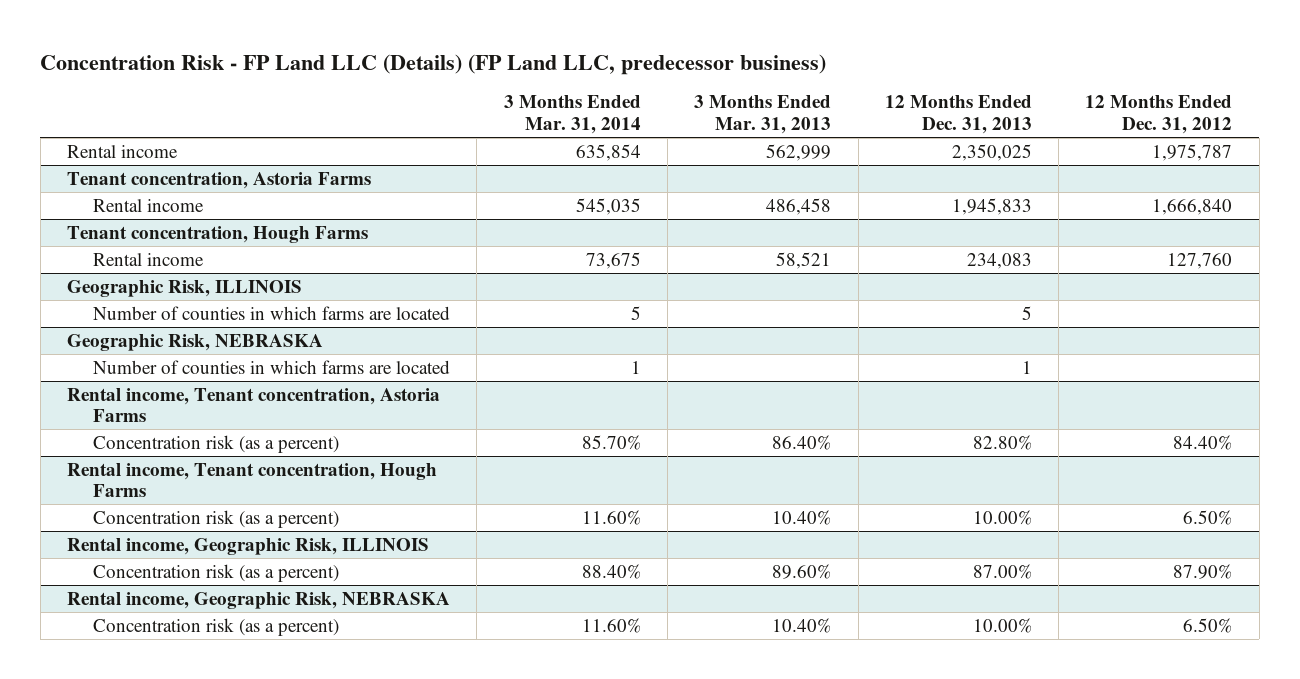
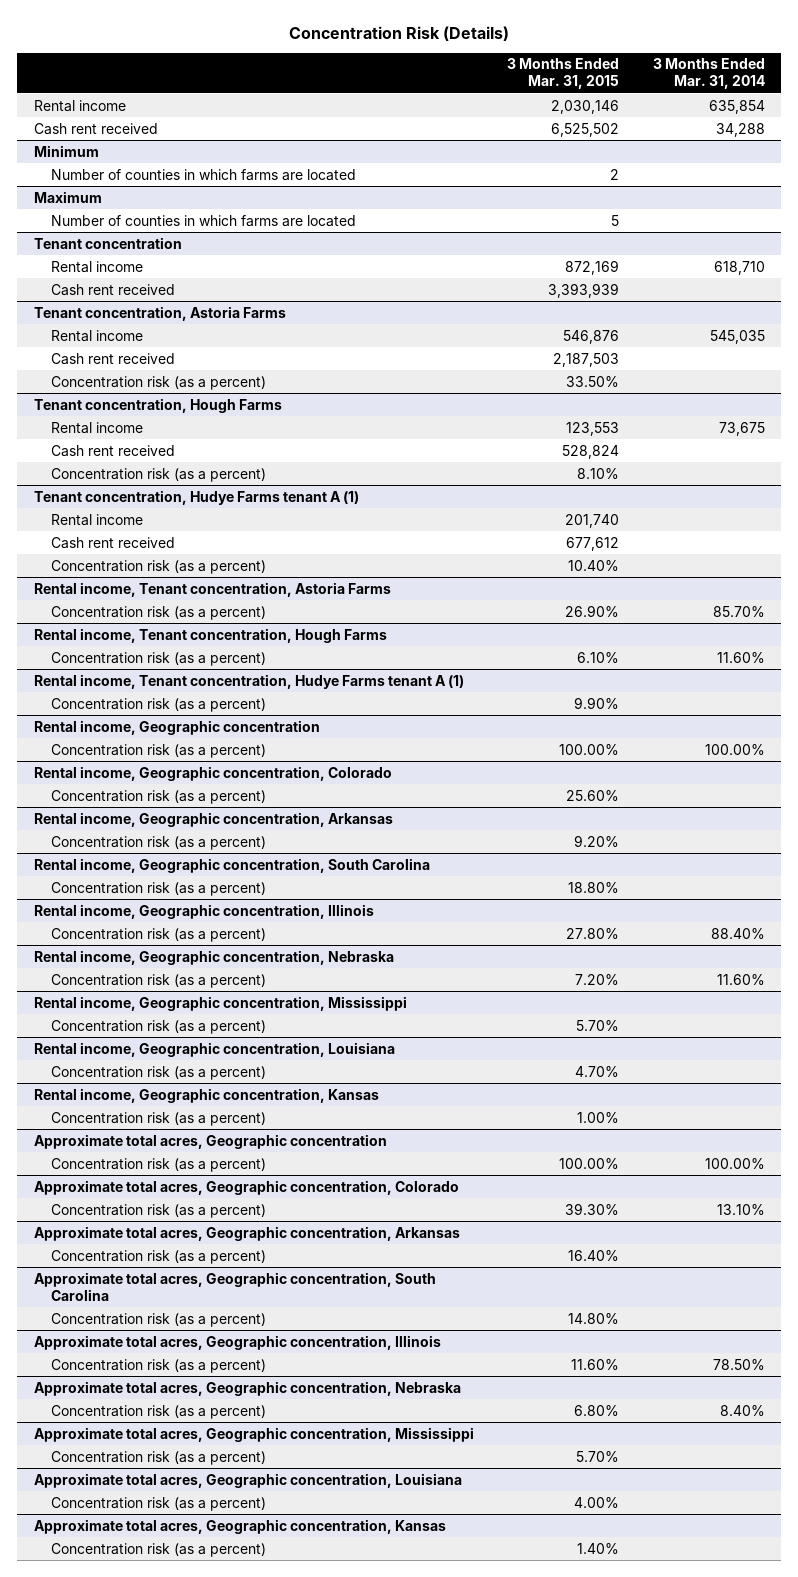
[40,53,827,75] Concentration Risk - FP Land LLC (Details) (FP Land LLC, predecessor business) -> [289,25,510,41] Concentration Risk (Details)
[694,95,832,135] 3 Months Ended Mar. 31, 2013 -> none
[884,95,1032,135] 12 Months Ended Dec. 31, 2013 -> none
[1085,95,1233,135] 12 Months Ended Dec. 31, 2012 -> none
none -> [507,58,620,90] 3 Months Ended Mar. 31, 2015
none -> [33,122,158,135] Cash rent received
none -> [33,144,99,157] Minimum
none -> [50,168,356,181] Number of counties in which farms are located
none -> [33,190,102,203] Maximum
none -> [50,214,356,227] Number of counties in which farms are located
none -> [33,236,182,249] Tenant concentration
none -> [50,260,143,273] Rental income
none -> [50,283,175,296] Cash rent received
none -> [50,352,175,365] Cash rent received
none -> [50,375,266,390] Concentration risk (as a percent)
[67,279,303,297] Geographic Risk, ILLINOIS -> none
[92,305,450,320] Number of counties in which farms are located -> none
[67,333,324,351] Geographic Risk, NEBRASKA -> none
[92,359,450,374] Number of counties in which farms are located -> none
none -> [50,444,175,457] Cash rent received
none -> [50,467,266,482] Concentration risk (as a percent)
none -> [33,489,359,505] Tenant concentration, Hudye Farms tenant A (1)
none -> [50,513,143,526] Rental income
none -> [50,536,175,549] Cash rent received
none -> [50,559,266,574] Concentration risk (as a percent)
none -> [33,673,464,689] Rental income, Tenant concentration, Hudye Farms tenant A (1)
none -> [50,697,266,712] Concentration risk (as a percent)
none -> [33,719,320,735] Rental income, Geographic concentration
none -> [50,743,266,758] Concentration risk (as a percent)
none -> [33,765,392,781] Rental income, Geographic concentration, Colorado
none -> [50,789,266,804] Concentration risk (as a percent)
none -> [33,811,393,827] Rental income, Geographic concentration, Arkansas
none -> [50,835,266,850] Concentration risk (as a percent)
none -> [33,857,430,873] Rental income, Geographic concentration, South Carolina
none -> [50,881,266,896] Concentration risk (as a percent)
[67,537,430,555] Rental income, Geographic Risk, ILLINOIS -> [33,903,374,919] Rental income, Geographic concentration, Illinois
[67,591,451,609] Rental income, Geographic Risk, NEBRASKA -> [33,949,394,965] Rental income, Geographic concentration, Nebraska
none -> [33,995,407,1011] Rental income, Geographic concentration, Mississippi
none -> [50,1019,266,1034] Concentration risk (as a percent)
none -> [33,1041,395,1057] Rental income, Geographic concentration, Louisiana
none -> [50,1065,266,1080] Concentration risk (as a percent)
none -> [33,1087,379,1103] Rental income, Geographic concentration, Kansas
none -> [50,1111,266,1126] Concentration risk (as a percent)
none -> [33,1133,387,1149] Approximate total acres, Geographic concentration
none -> [50,1157,266,1172] Concentration risk (as a percent)
none -> [33,1179,459,1195] Approximate total acres, Geographic concentration, Colorado
none -> [50,1203,266,1218] Concentration risk (as a percent)
none -> [33,1225,460,1241] Approximate total acres, Geographic concentration, Arkansas
none -> [50,1249,266,1264] Concentration risk (as a percent)
none -> [33,1271,436,1301] Approximate total acres, Geographic concentration, South Carolina
none -> [50,1312,266,1327] Concentration risk (as a percent)
none -> [33,1334,441,1350] Approximate total acres, Geographic concentration, Illinois
none -> [50,1358,266,1373] Concentration risk (as a percent)
none -> [33,1380,461,1396] Approximate total acres, Geographic concentration, Nebraska
none -> [50,1404,266,1419] Concentration risk (as a percent)
none -> [33,1426,474,1442] Approximate total acres, Geographic concentration, Mississippi
none -> [50,1450,266,1465] Concentration risk (as a percent)
none -> [33,1472,462,1488] Approximate total acres, Geographic concentration, Louisiana
none -> [50,1496,266,1511] Concentration risk (as a percent)
none -> [33,1518,446,1534] Approximate total acres, Geographic concentration, Kansas
none -> [50,1542,266,1557] Concentration risk (as a percent)

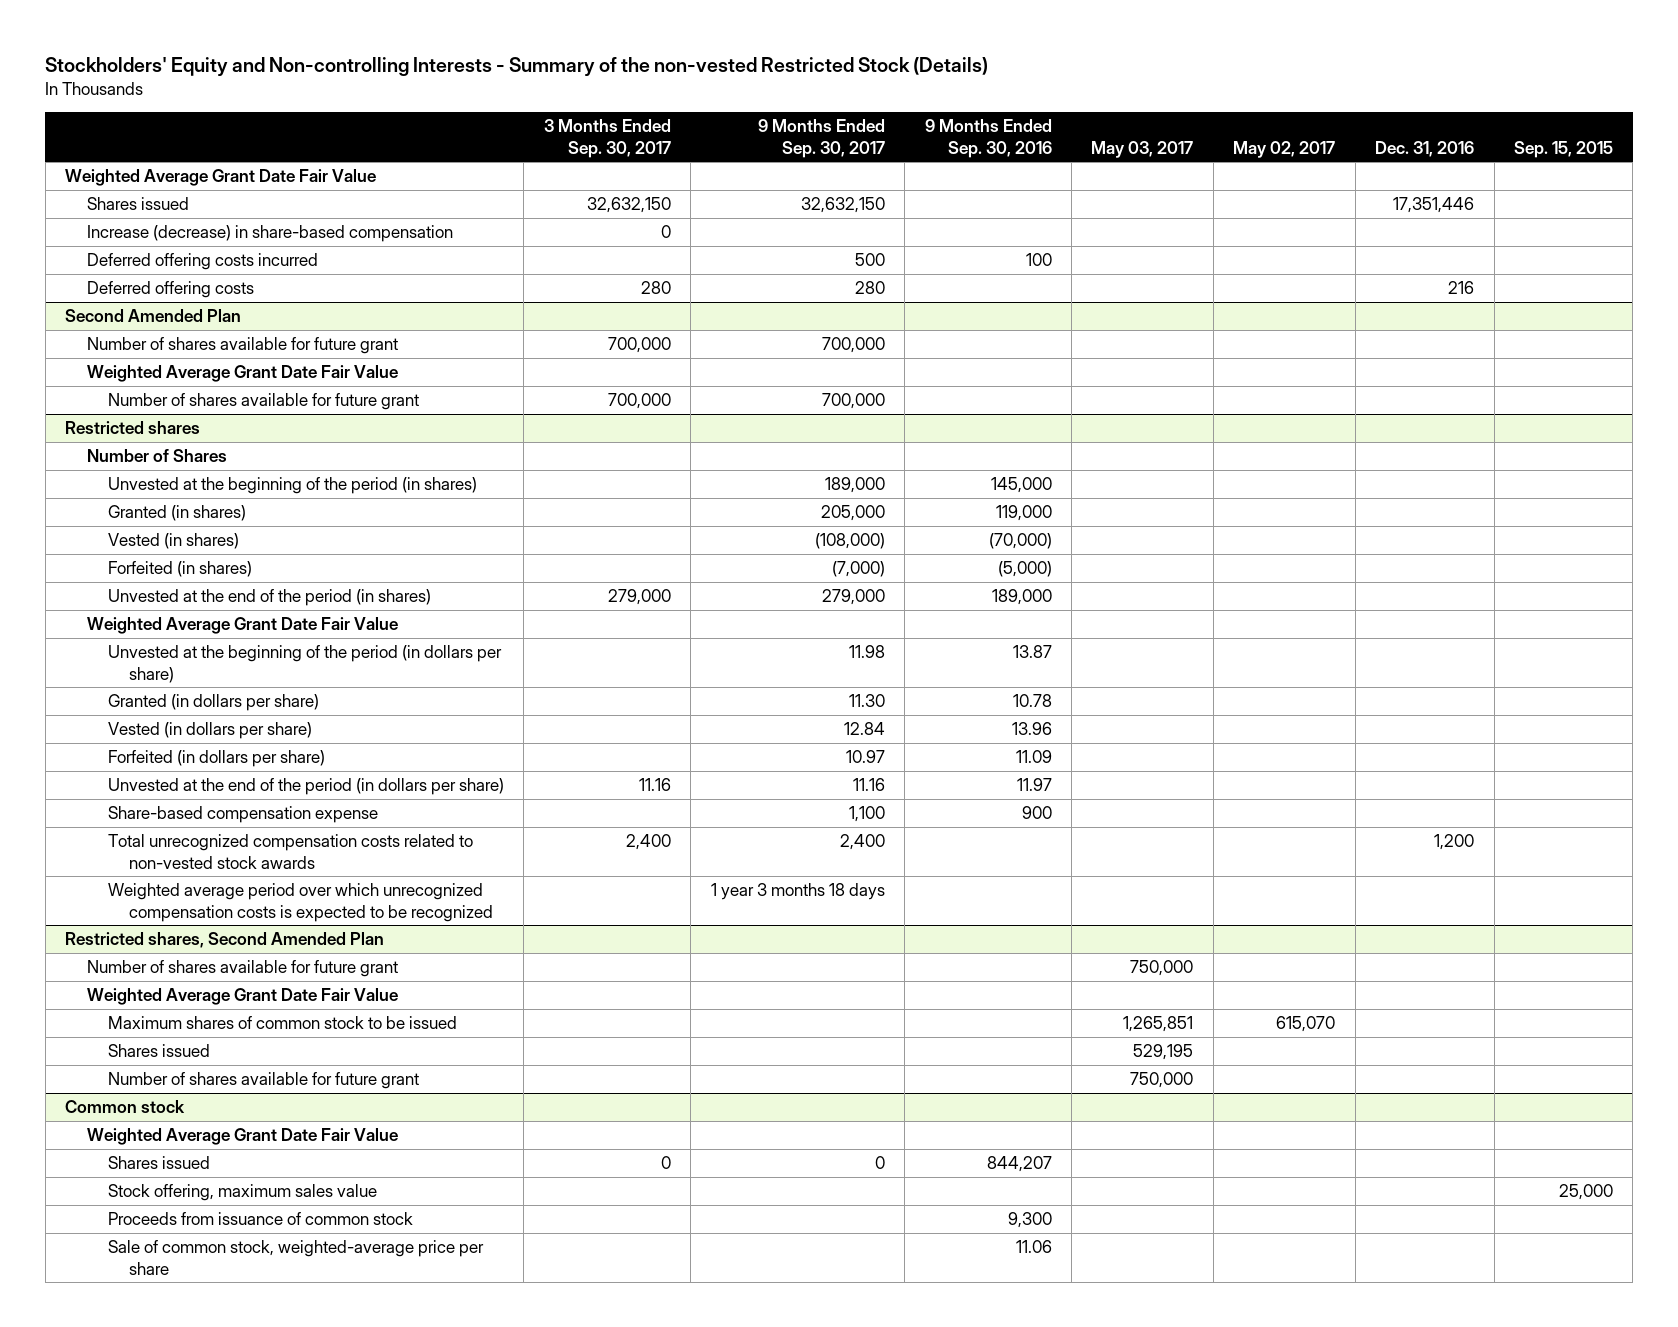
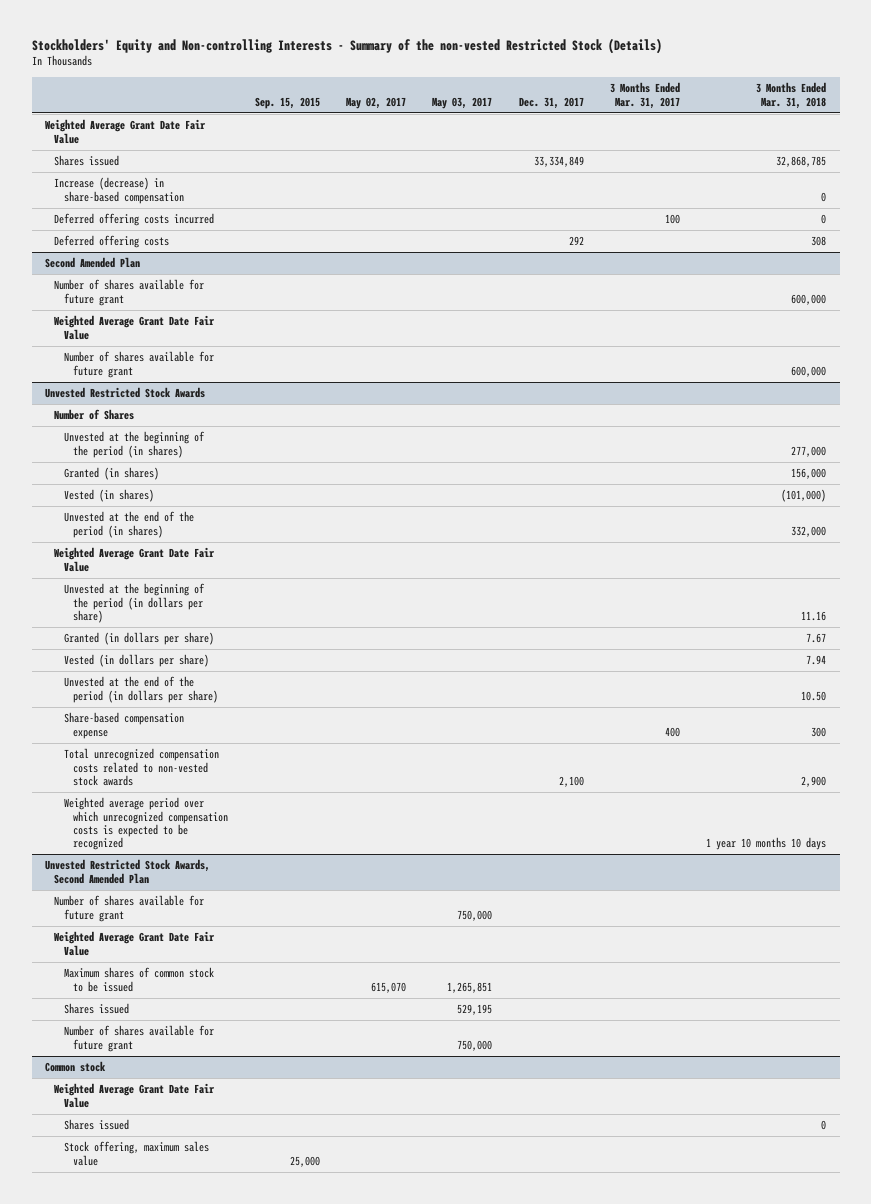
[543,118,671,158] 3 Months Ended Sep. 30, 2017 -> none
[757,118,885,158] 9 Months Ended Sep. 30, 2017 -> none
[924,118,1052,158] 9 Months Ended Sep. 30, 2016 -> none
[1375,140,1475,157] Dec. 31, 2016 -> none
none -> [518,96,584,109] Dec. 31, 2017
none -> [609,82,680,109] 3 Months Ended Mar. 31, 2017
none -> [756,82,827,109] 3 Months Ended Mar. 31, 2018
[65,421,201,435] Restricted shares -> [44,387,205,399] Unvested Restricted Stock Awards
[108,561,253,578] Forfeited (in shares) -> none
[108,750,326,768] Forfeited (in dollars per share) -> none
[65,932,385,949] Restricted shares, Second Amended Plan -> [44,859,210,884] Unvested Restricted Stock Awards, Second Amended Plan
[108,1212,414,1226] Proceeds from issuance of common stock -> none
[108,1240,485,1275] Sale of common stock, weighted-average price per share -> none

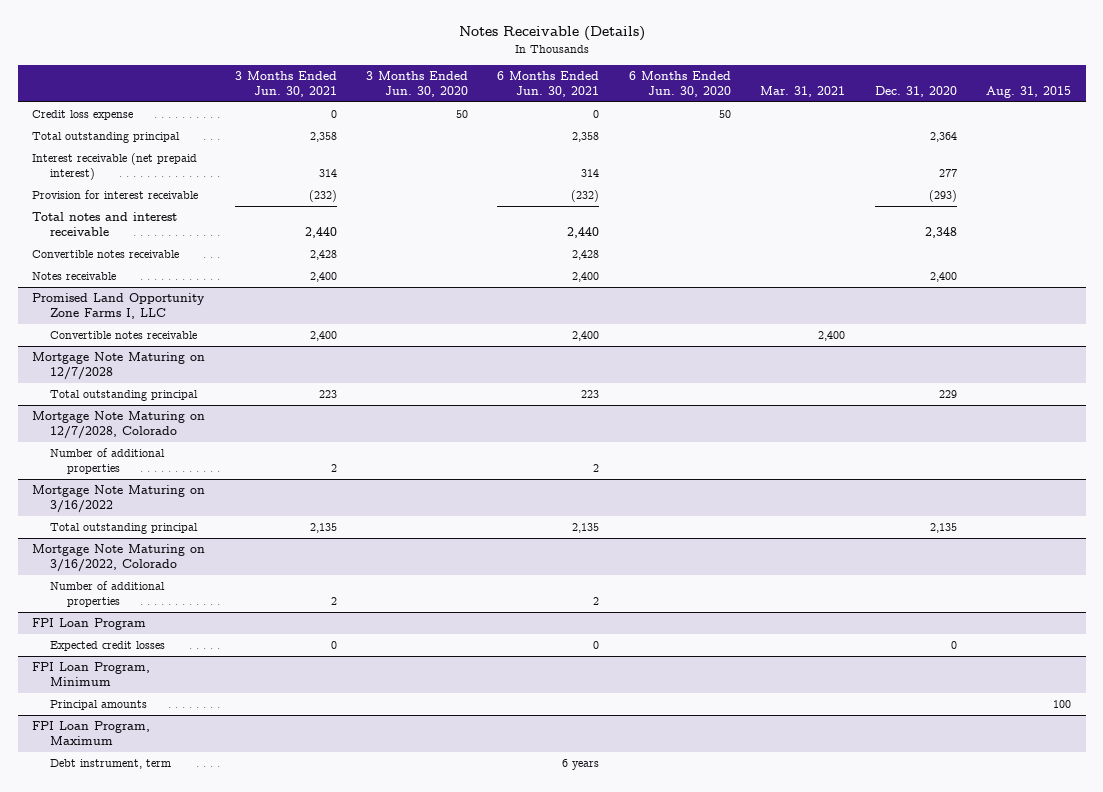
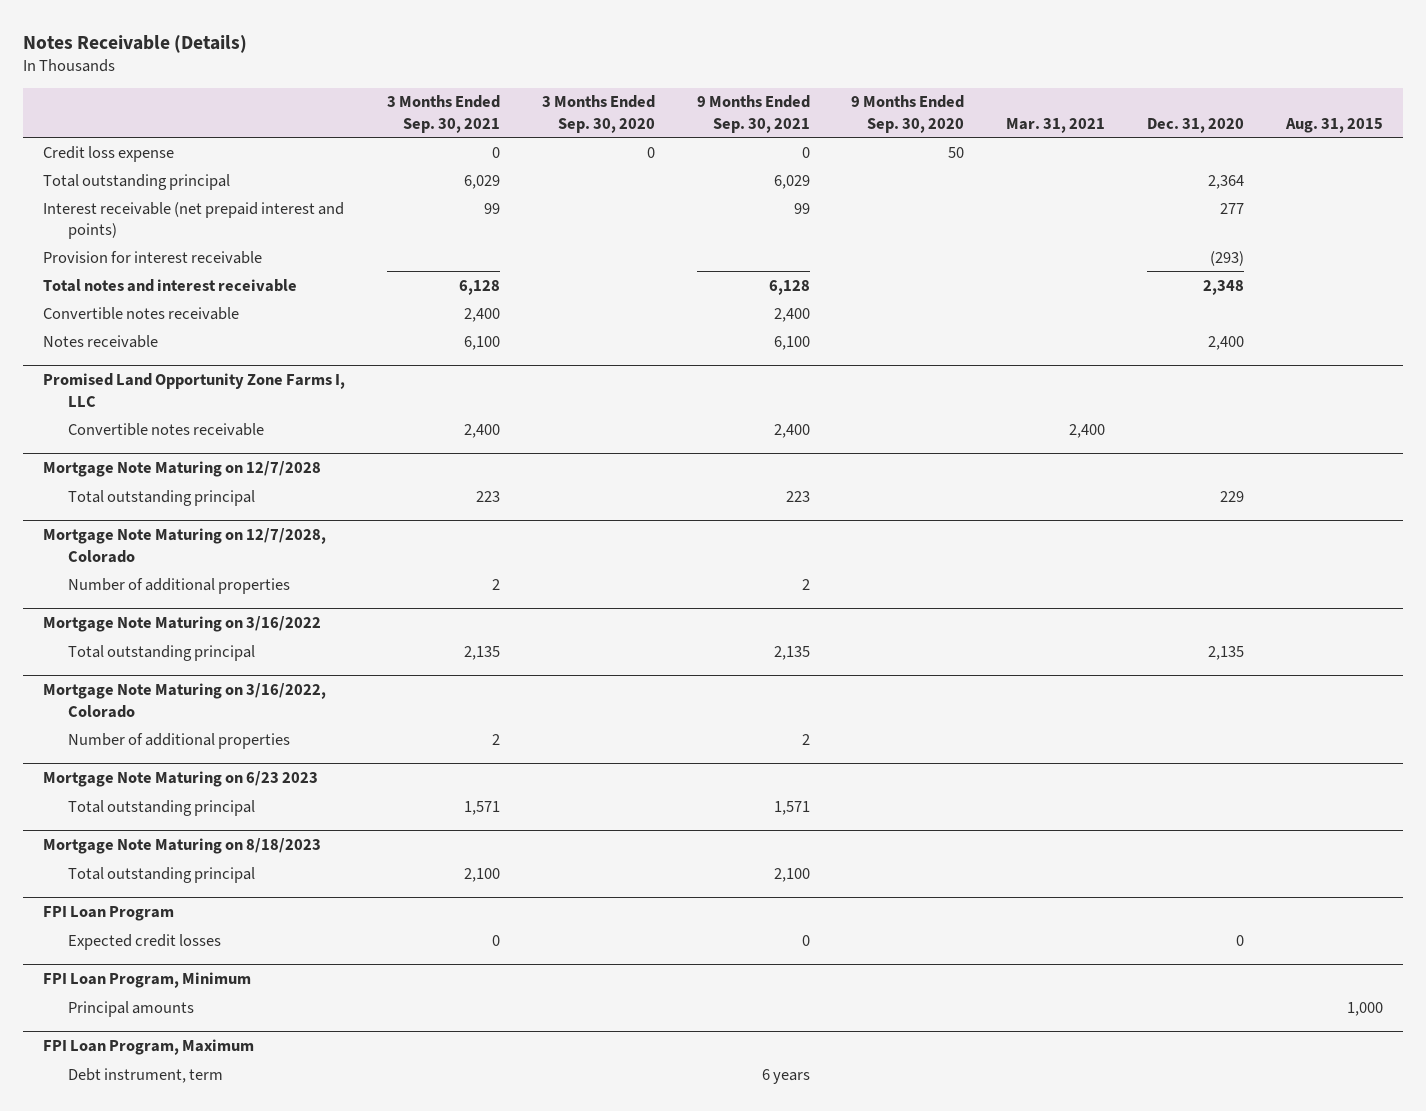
[234,70,337,97] 3 Months Ended Jun. 30, 2021 -> none
[366,70,469,97] 3 Months Ended Jun. 30, 2020 -> none
[497,70,600,97] 6 Months Ended Jun. 30, 2021 -> none
[628,70,731,97] 6 Months Ended Jun. 30, 2020 -> none
none -> [387,95,501,133] 3 Months Ended Sep. 30, 2021
none -> [541,95,655,133] 3 Months Ended Sep. 30, 2020
none -> [696,95,810,133] 9 Months Ended Sep. 30, 2021
none -> [851,95,965,133] 9 Months Ended Sep. 30, 2020
[32,153,198,181] Interest receivable (net prepaid interest) -> [43,201,345,240] Interest receivable (net prepaid interest and points)
none -> [43,771,319,788] Mortgage Note Maturing on 6/23 2023
none -> [67,799,255,816] Total outstanding principal
none -> [43,838,322,855] Mortgage Note Maturing on 8/18/2023
none -> [67,866,255,883] Total outstanding principal
[1053,700,1072,709] 100 -> [1346,1001,1383,1016] 1,000

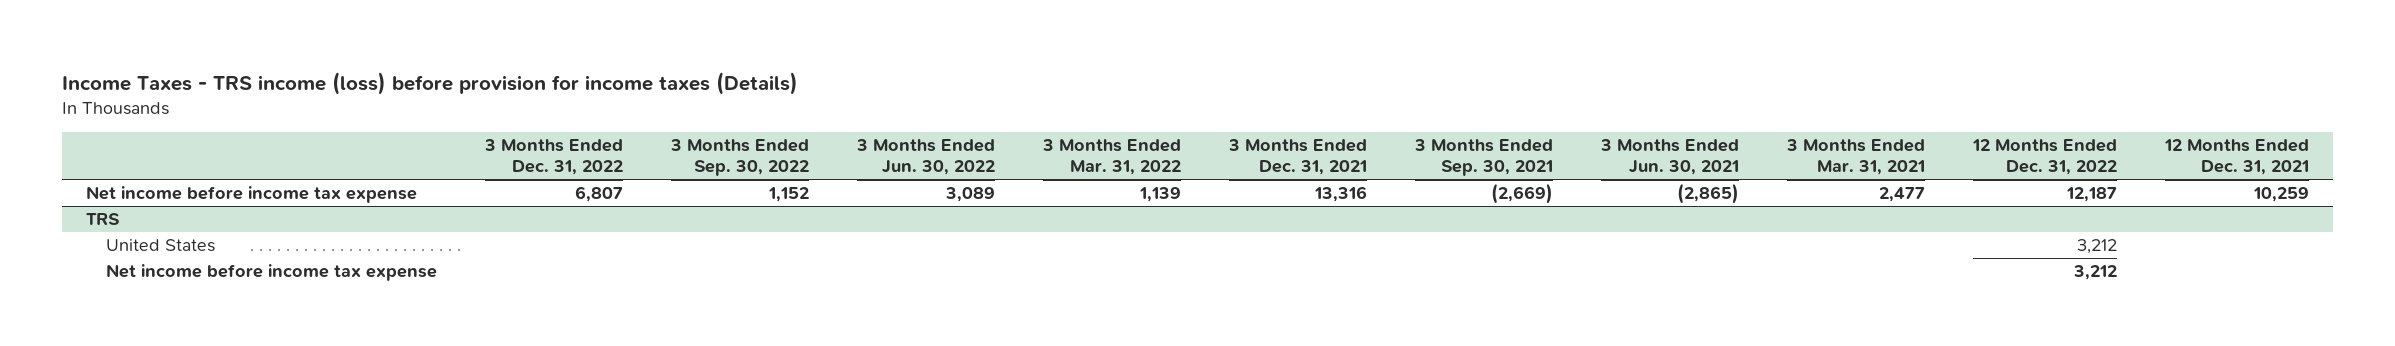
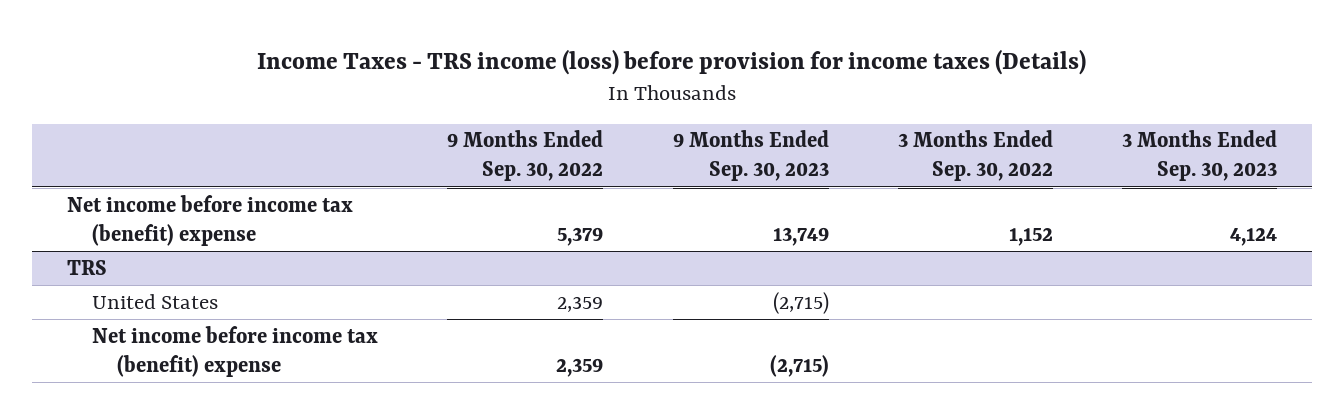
[483,139,623,175] 3 Months Ended Dec. 31, 2022 -> none
[855,139,995,175] 3 Months Ended Jun. 30, 2022 -> none
[1041,139,1181,175] 3 Months Ended Mar. 31, 2022 -> none
[1227,139,1367,175] 3 Months Ended Dec. 31, 2021 -> none
[1414,139,1554,176] 3 Months Ended Sep. 30, 2021 -> none
[1600,139,1740,175] 3 Months Ended Jun. 30, 2021 -> none
[1786,139,1926,175] 3 Months Ended Mar. 31, 2021 -> none
[1972,139,2118,175] 12 Months Ended Dec. 31, 2022 -> none
[2164,139,2310,175] 12 Months Ended Dec. 31, 2021 -> none
none -> [447,130,604,182] 9 Months Ended Sep. 30, 2022
none -> [672,130,829,182] 9 Months Ended Sep. 30, 2023
none -> [1122,130,1278,182] 3 Months Ended Sep. 30, 2023
[85,186,417,204] Net income before income tax expense -> [66,194,353,246] Net income before income tax (benefit) expense
[105,264,437,282] Net income before income tax expense -> [91,325,378,377] Net income before income tax (benefit) expense

